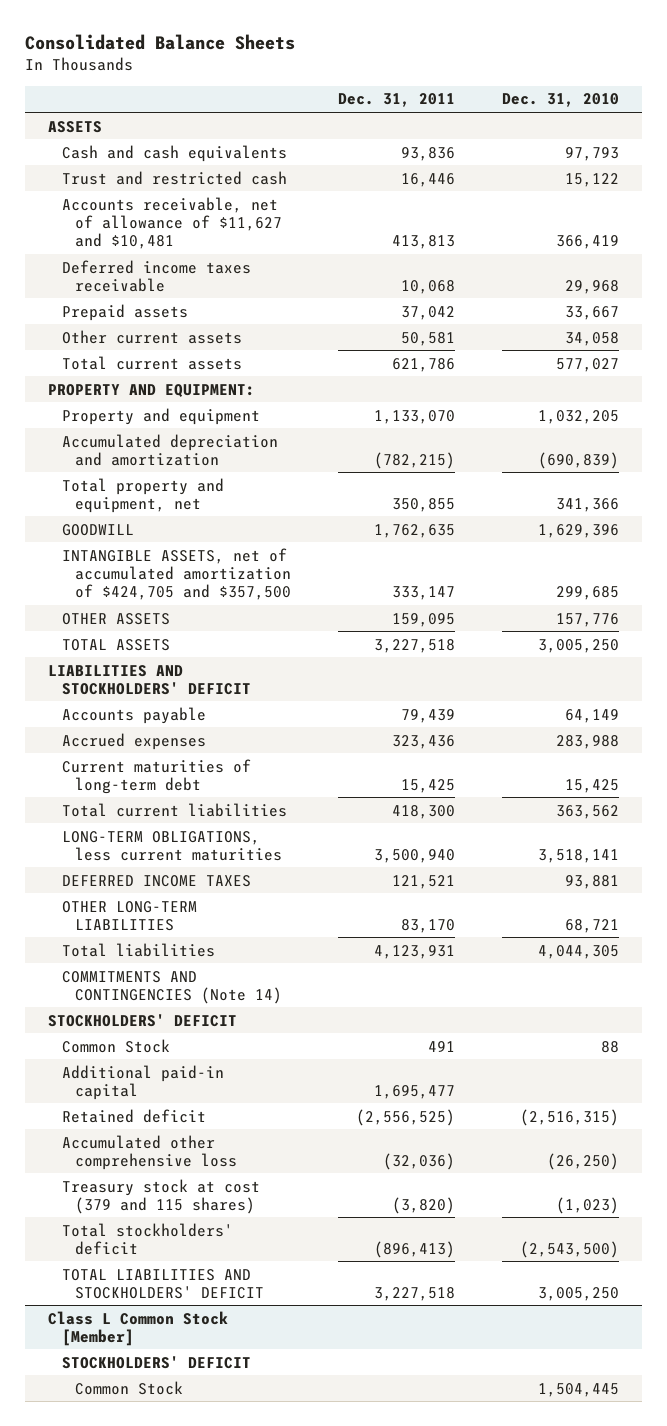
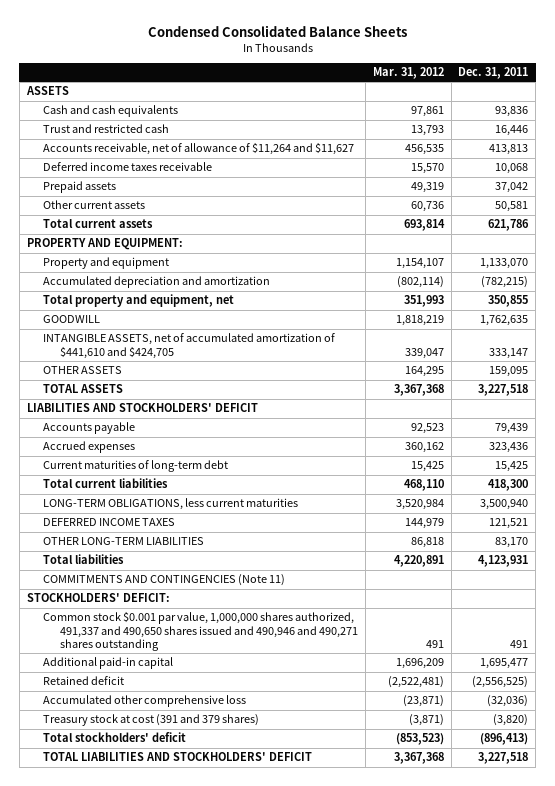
[24,34,295,51] Consolidated Balance Sheets -> [147,24,407,37] Condensed Consolidated Balance Sheets
[501,93,619,108] Dec. 31, 2010 -> none
none -> [372,67,444,80] Mar. 31, 2012
[61,196,283,250] Accounts receivable, net of allowance of $11,627 and $10,481 -> [43,142,355,156] Accounts receivable, net of allowance of $11,264 and $11,627
[61,547,292,601] INTANGIBLE ASSETS, net of accumulated amortization of $424,705 and $357,500 -> [43,333,336,359] INTANGIBLE ASSETS, net of accumulated amortization of $441,610 and $424,705
[61,970,283,1004] COMMITMENTS AND CONTINGENCIES (Note 14) -> [43,574,286,587] COMMITMENTS AND CONTINGENCIES (Note 11)
[48,1013,238,1027] STOCKHOLDERS' DEFICIT -> [26,593,170,603] STOCKHOLDERS' DEFICIT:
[61,1038,170,1053] Common Stock -> [43,611,358,651] Common stock $0.001 par value, 1,000,000 shares authorized, 491,337 and 490,650 shares issued and 490,946 and 490,271 shares outstanding
[61,1178,260,1214] Treasury stock at cost (379 and 115 shares) -> [43,714,260,727] Treasury stock at cost (391 and 379 shares)
[48,1310,229,1346] Class L Common Stock [Member] -> none
[61,1355,251,1369] STOCKHOLDERS' DEFICIT -> none
[75,1380,184,1395] Common Stock -> none

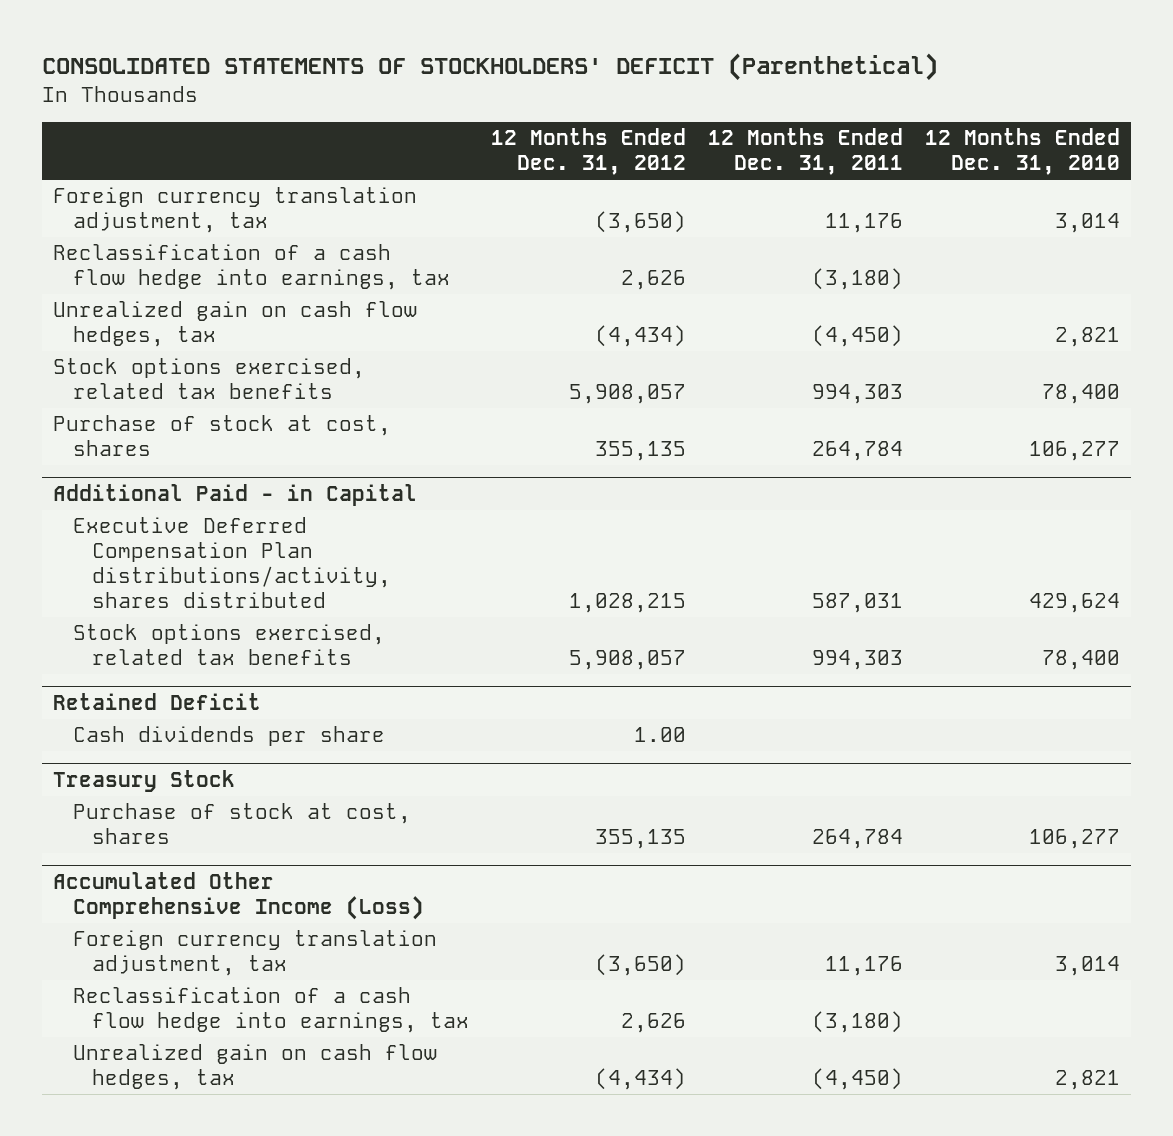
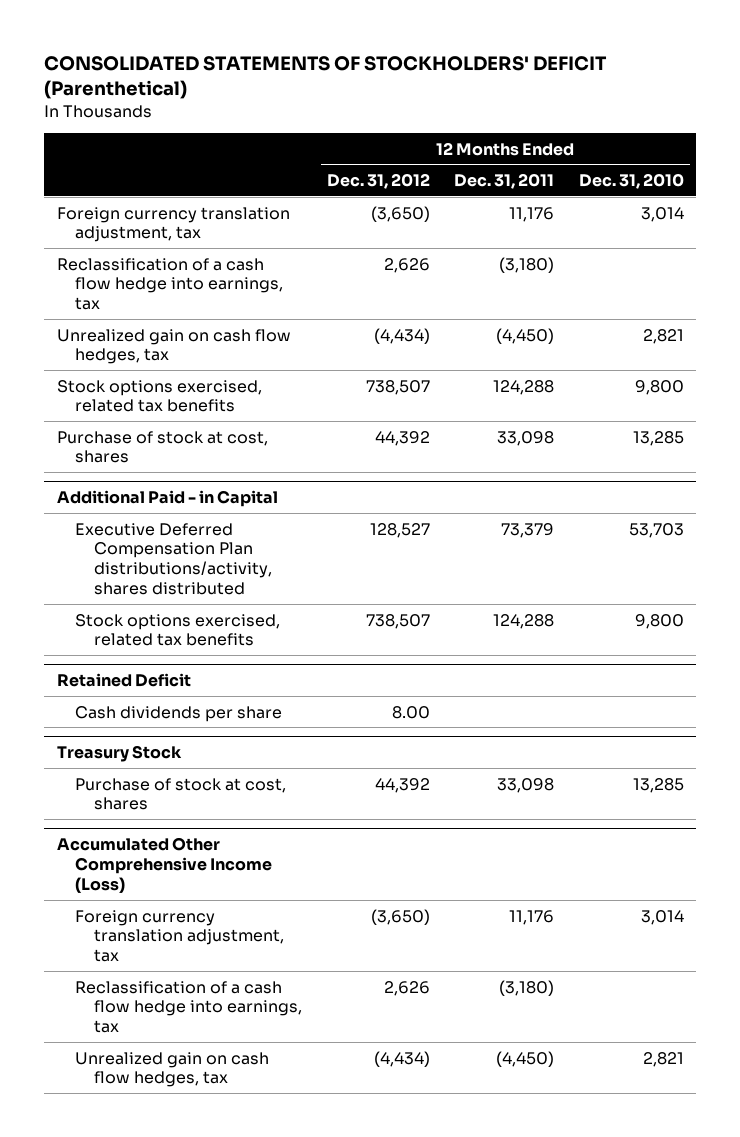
[569,384,687,405] 5,908,057 -> [365,379,430,395] 738,507
[811,384,903,405] 994,303 -> [493,379,555,395] 124,288
[1041,384,1120,405] 78,400 -> [634,379,684,395] 9,800
[595,441,687,462] 355,135 -> [374,430,430,446] 44,392
[811,441,903,462] 264,784 -> [497,430,555,446] 33,098
[1028,441,1120,462] 106,277 -> [632,430,684,446] 13,285
[569,593,687,614] 1,028,215 -> [369,522,430,538] 128,527
[811,593,903,614] 587,031 -> [501,522,555,538] 73,379
[1028,593,1120,614] 429,624 -> [628,522,684,538] 53,703
[569,650,687,671] 5,908,057 -> [365,613,430,629] 738,507
[811,650,903,671] 994,303 -> [493,613,555,629] 124,288
[1041,650,1120,671] 78,400 -> [634,613,684,629] 9,800
[634,727,687,743] 1.00 -> [391,705,430,719] 8.00
[595,829,687,850] 355,135 -> [374,777,430,793] 44,392
[811,829,903,850] 264,784 -> [497,777,555,793] 33,098
[1028,829,1120,850] 106,277 -> [632,777,684,793] 13,285

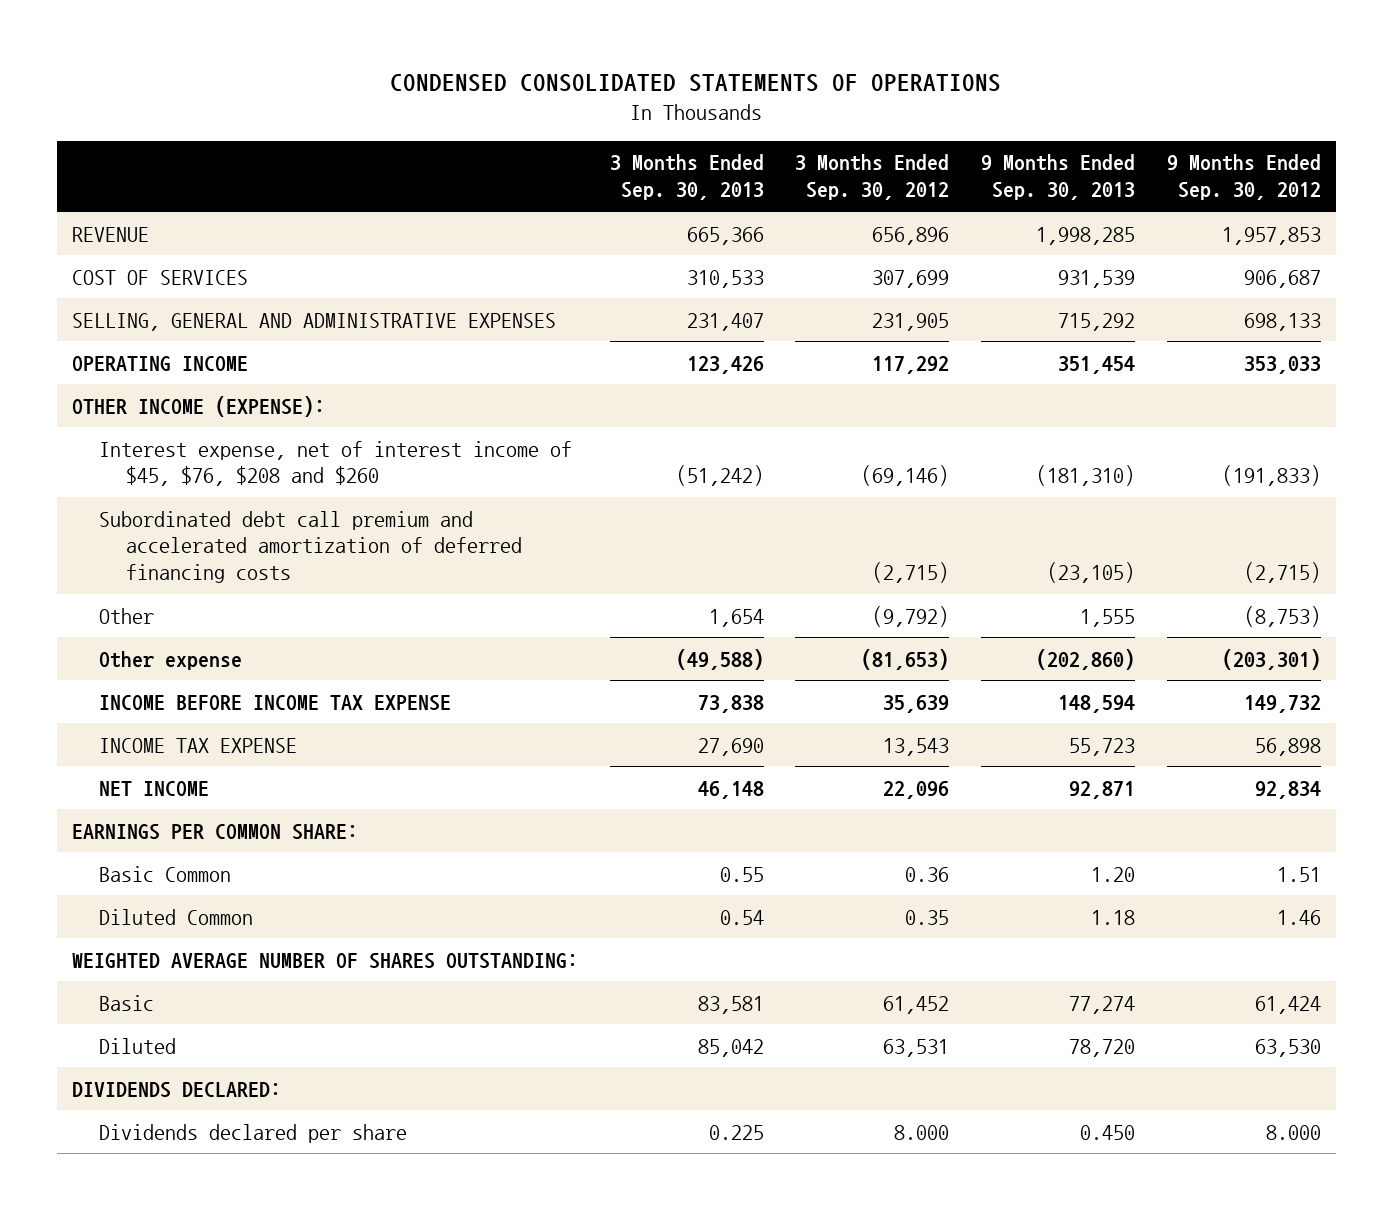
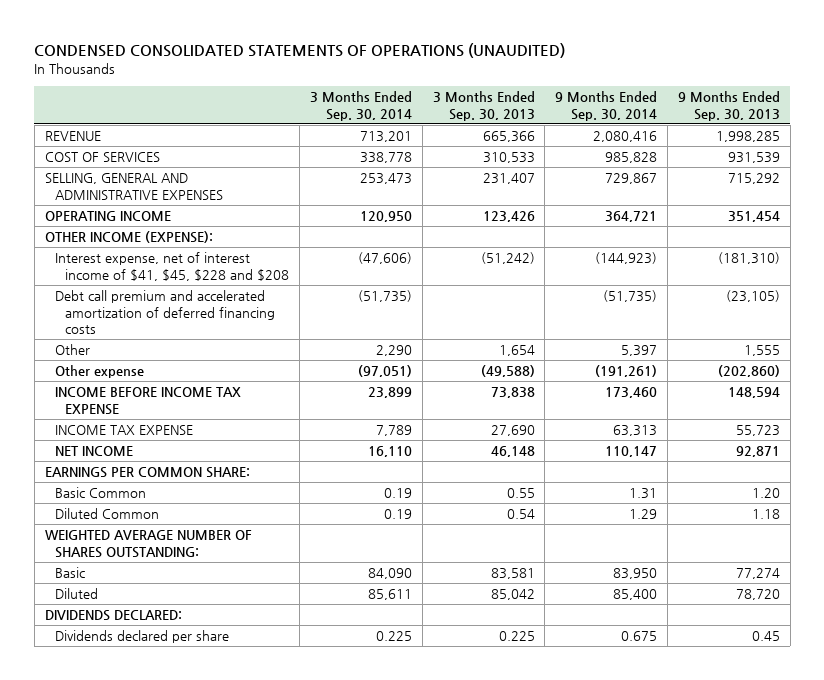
[390,74,1002,93] CONDENSED CONSOLIDATED STATEMENTS OF OPERATIONS -> [34,42,566,58] CONDENSED CONSOLIDATED STATEMENTS OF OPERATIONS (UNAUDITED)
[795,154,950,201] 3 Months Ended Sep. 30, 2012 -> none
[1166,154,1321,201] 9 Months Ended Sep. 30, 2012 -> none
none -> [310,91,413,121] 3 Months Ended Sep. 30, 2014
none -> [555,91,658,121] 9 Months Ended Sep. 30, 2014
[99,440,573,487] Interest expense, net of interest income of $45, $76, $208 and $260 -> [54,252,290,281] Interest expense, net of interest income of $41, $45, $228 and $208
[99,510,523,584] Subordinated debt call premium and accelerated amortization of deferred financing costs -> [54,290,276,335] Debt call premium and accelerated amortization of deferred financing costs
[1080,1124,1136,1140] 0.450 -> [751,631,780,642] 0.45

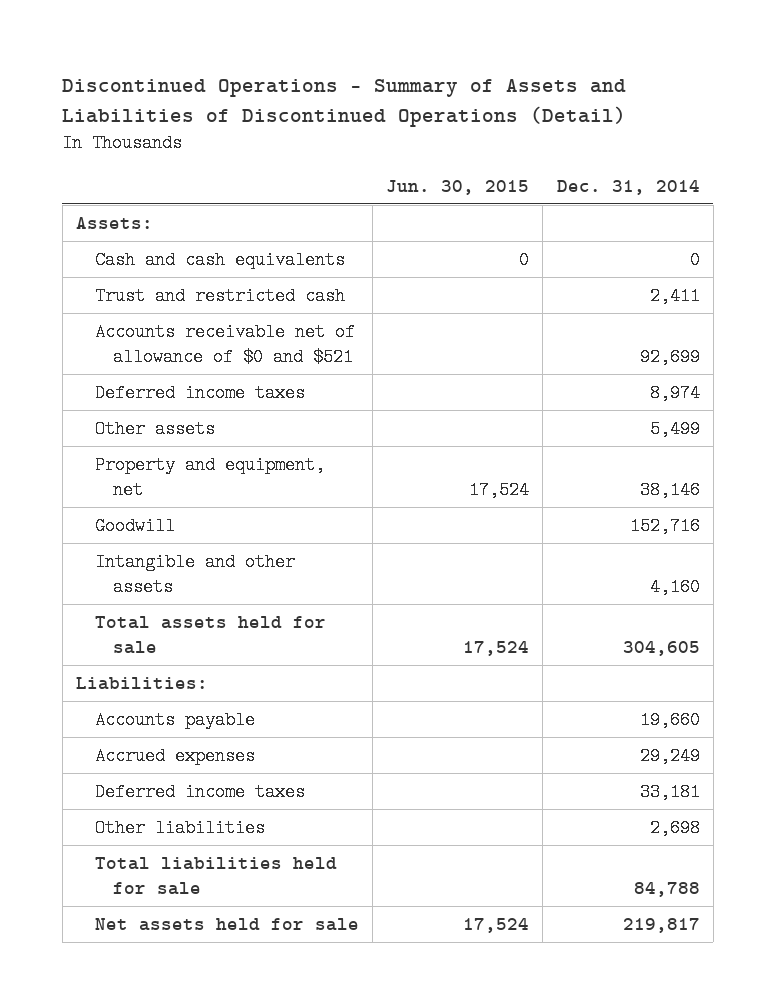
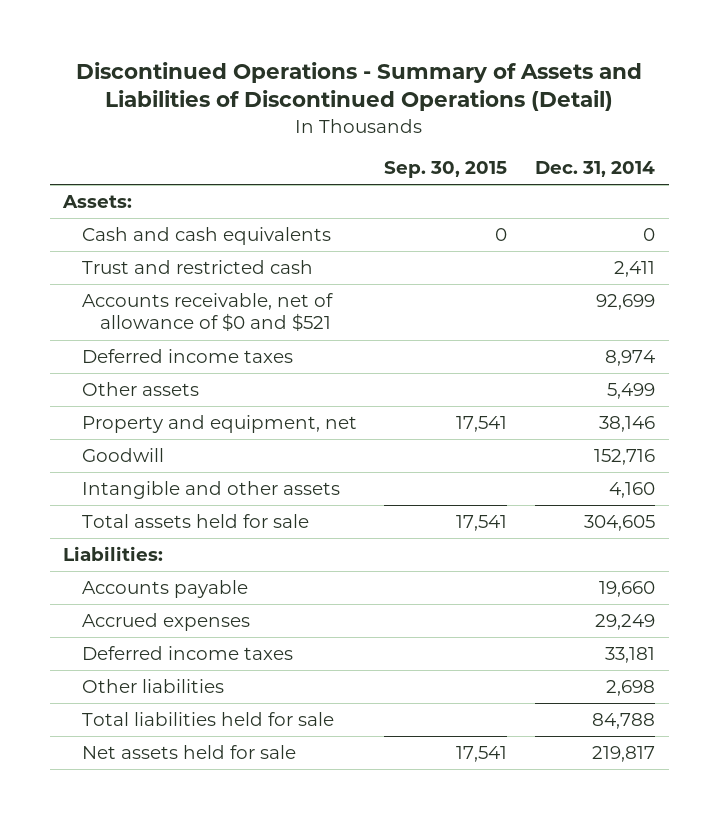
[386,179,530,195] Jun. 30, 2015 -> none
none -> [384,161,508,179] Sep. 30, 2015
[94,322,355,366] Accounts receivable net of allowance of $0 and $521 -> [81,293,333,332] Accounts receivable, net of allowance of $0 and $521

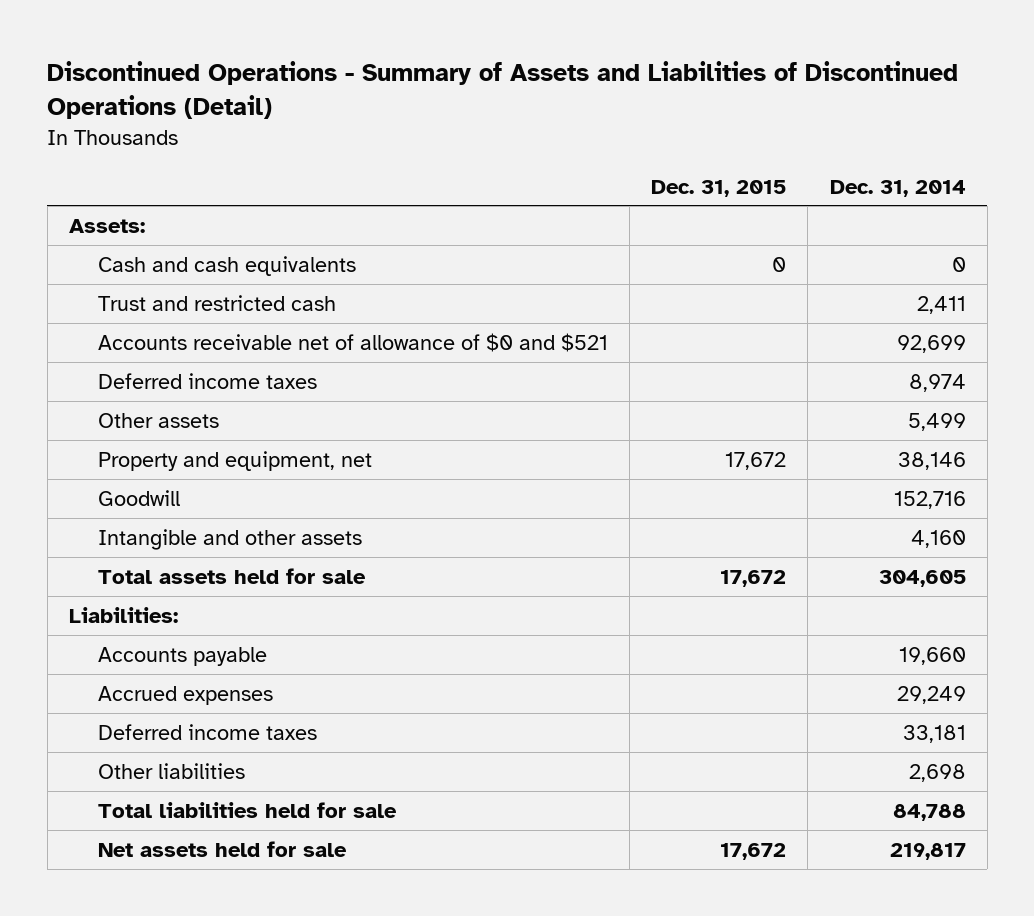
[384,161,508,179] Sep. 30, 2015 -> none
none -> [651,179,787,197] Dec. 31, 2015
[81,293,333,332] Accounts receivable, net of allowance of $0 and $521 -> [97,332,608,352] Accounts receivable net of allowance of $0 and $521

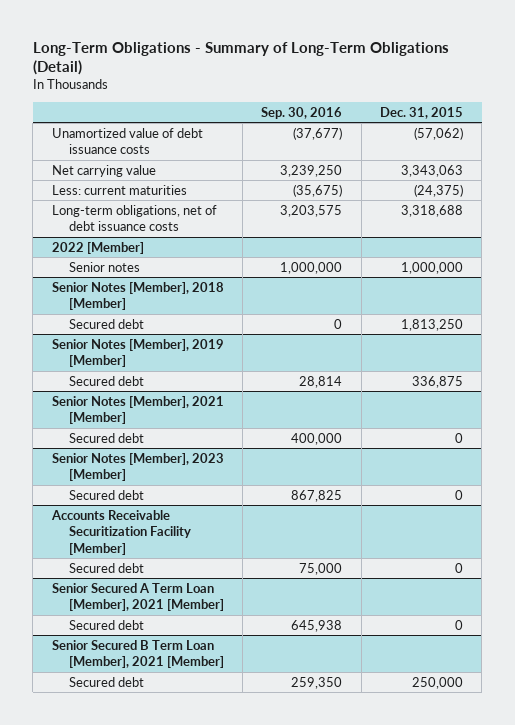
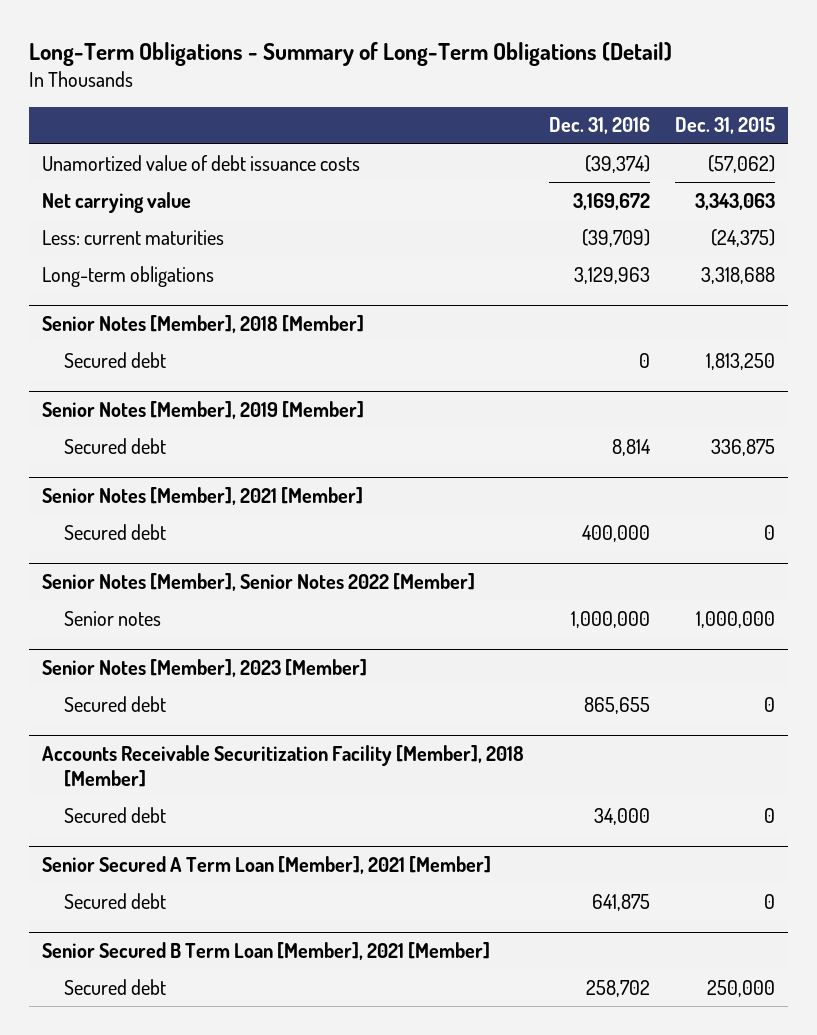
[261,106,343,119] Sep. 30, 2016 -> none
none -> [549,117,651,135] Dec. 31, 2016
[51,241,144,254] 2022 [Member] -> none
[68,261,140,272] Senior notes -> none
[51,204,217,232] Long-term obligations, net of debt issuance costs -> [41,265,214,287] Long-term obligations
none -> [41,573,475,592] Senior Notes [Member], Senior Notes 2022 [Member]
none -> [63,610,161,626] Senior notes
[50,509,191,555] Accounts Receivable Securitization Facility [Member] -> [41,745,524,787] Accounts Receivable Securitization Facility [Member], 2018 [Member]

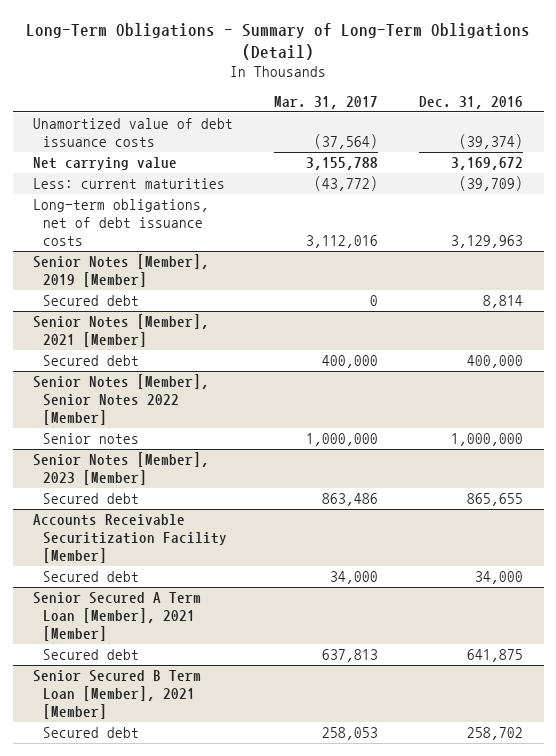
[675,117,776,135] Dec. 31, 2015 -> none
none -> [274,95,379,109] Mar. 31, 2017
[41,315,364,334] Senior Notes [Member], 2018 [Member] -> none
[63,351,166,368] Secured debt -> none
[41,265,214,287] Long-term obligations -> [33,199,210,246] Long-term obligations, net of debt issuance costs
[41,745,524,787] Accounts Receivable Securitization Facility [Member], 2018 [Member] -> [33,514,228,563] Accounts Receivable Securitization Facility [Member]

